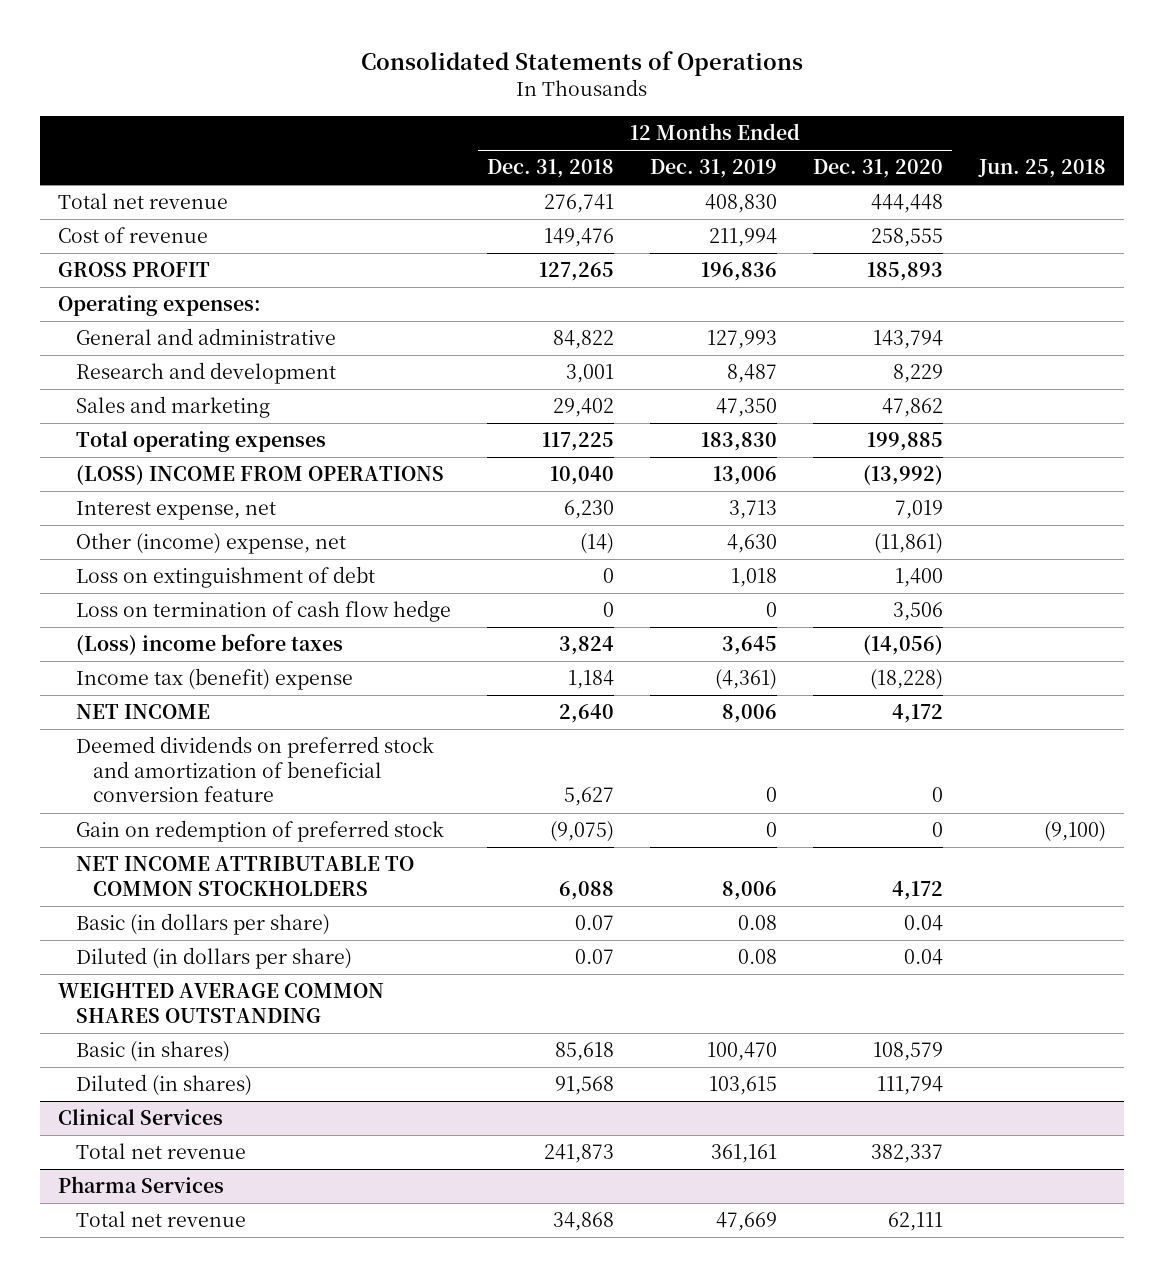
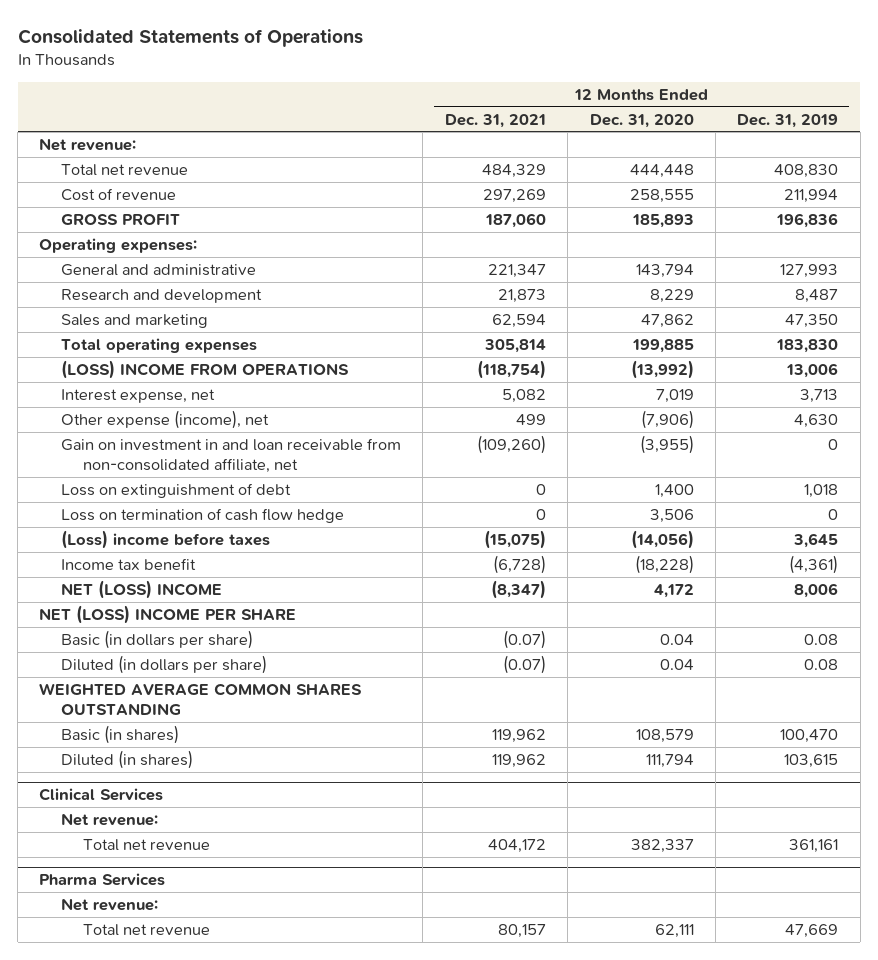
[486,159,614,179] Dec. 31, 2018 -> none
[978,159,1107,179] Jun. 25, 2018 -> none
none -> [444,113,546,128] Dec. 31, 2021
none -> [39,137,137,151] Net revenue:
[75,533,346,555] Other (income) expense, net -> [61,409,270,429] Other expense (income), net
[874,533,944,555] (11,861) -> [640,409,694,429] (7,906)
none -> [61,437,402,474] Gain on investment in and loan receivable from non-consolidated affiliate, net
[75,736,434,803] Deemed dividends on preferred stock and amortization of beneficial conversion feature -> none
[75,820,444,843] Gain on redemption of preferred stock -> none
[75,856,414,896] NET INCOME ATTRIBUTABLE TO COMMON STOCKHOLDERS -> none
[75,668,353,691] Income tax (benefit) expense -> [61,557,197,570] Income tax benefit
[75,704,210,720] NET INCOME -> [61,579,223,599] NET (LOSS) INCOME
none -> [39,604,297,624] NET (LOSS) INCOME PER SHARE
none -> [61,812,159,826] Net revenue:
none -> [61,897,159,911] Net revenue:

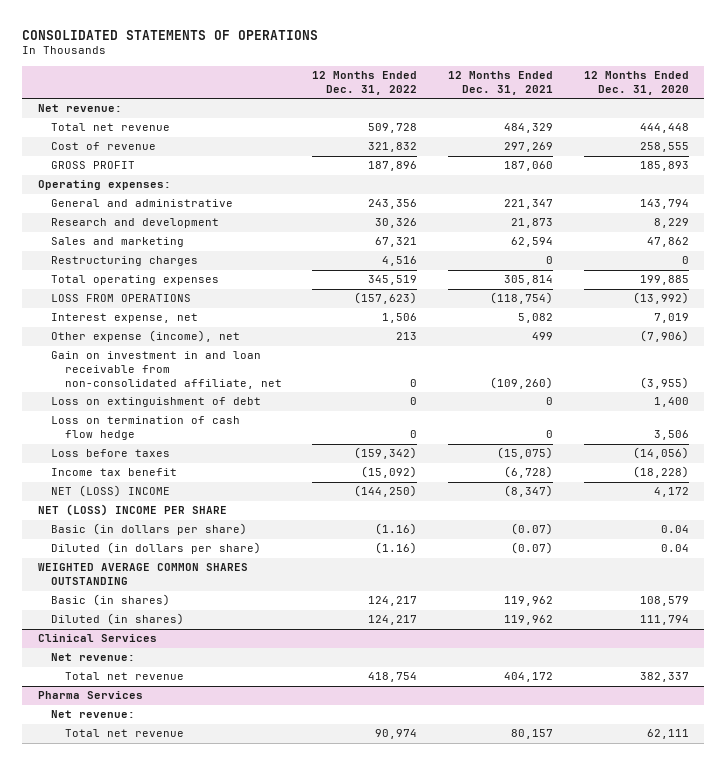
[17,29,363,48] Consolidated Statements of Operations -> [22,29,319,40] CONSOLIDATED STATEMENTS OF OPERATIONS
[737,113,839,128] Dec. 31, 2019 -> none
none -> [312,70,418,95] 12 Months Ended Dec. 31, 2022
none -> [51,256,199,267] Restructuring charges
[61,359,350,379] (LOSS) INCOME FROM OPERATIONS -> [51,294,192,303] LOSS FROM OPERATIONS
[61,529,271,549] (Loss) income before taxes -> [51,449,171,458] Loss before taxes

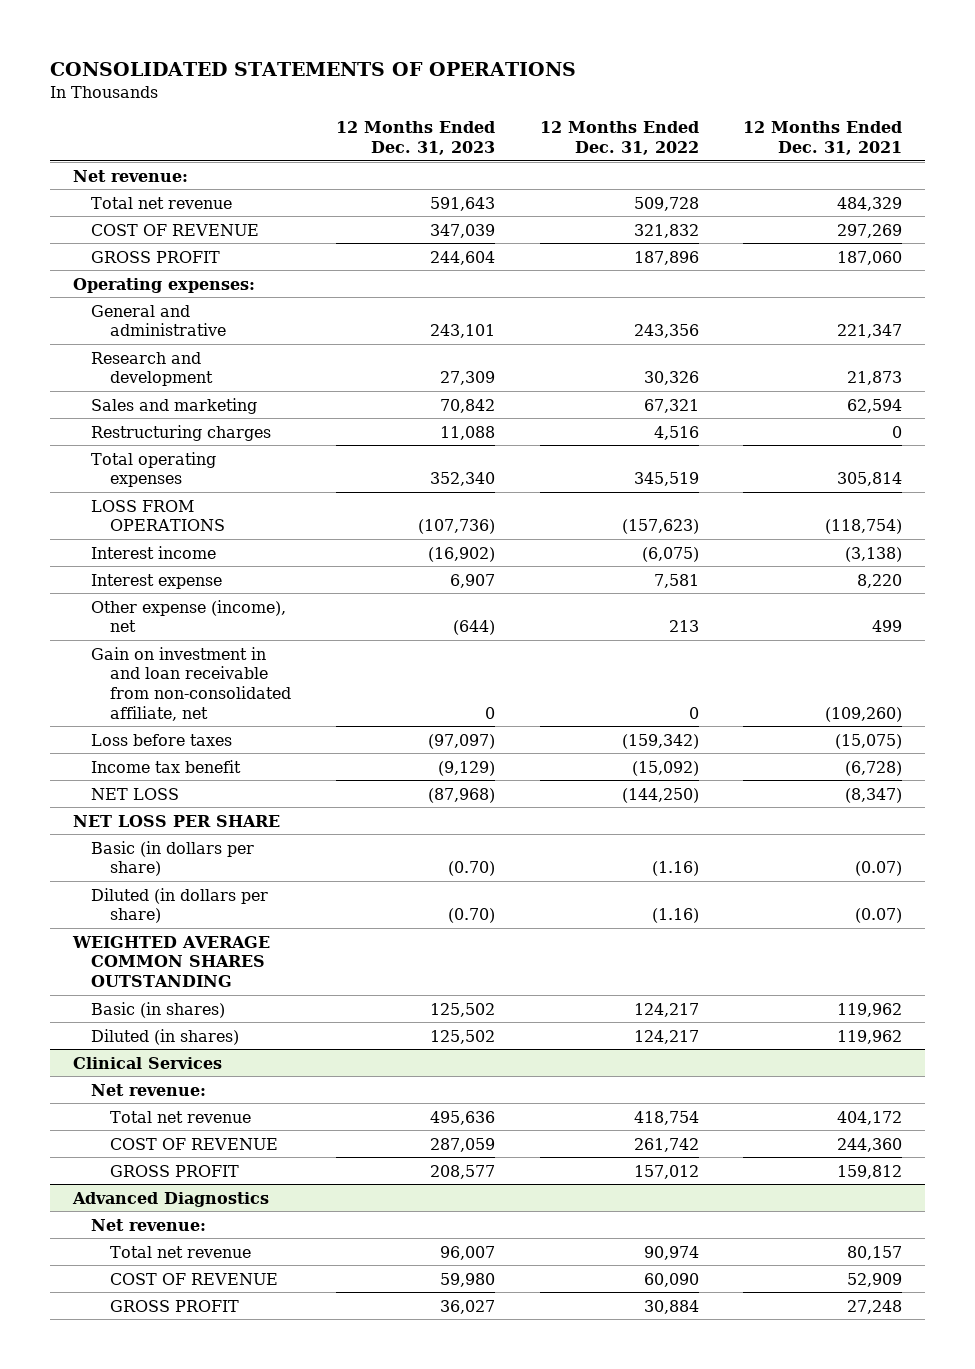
[583,70,689,95] 12 Months Ended Dec. 31, 2020 -> none
none -> [335,121,495,156] 12 Months Ended Dec. 31, 2023
[51,142,157,151] Cost of revenue -> [91,223,260,236] COST OF REVENUE
none -> [91,545,217,559] Interest income
[51,313,199,324] Interest expense, net -> [91,573,223,589] Interest expense
[382,313,418,324] 1,506 -> [653,573,699,588] 7,581
[518,313,554,324] 5,082 -> [857,573,903,588] 8,220
[51,397,262,408] Loss on extinguishment of debt -> none
[51,416,241,441] Loss on termination of cash flow hedge -> none
[51,485,171,498] NET (LOSS) INCOME -> [91,787,180,800] NET LOSS
[37,504,227,517] NET (LOSS) INCOME PER SHARE -> [72,814,280,827] NET LOSS PER SHARE
[37,691,143,700] Pharma Services -> none
none -> [110,1137,279,1150] COST OF REVENUE
none -> [110,1164,240,1177] GROSS PROFIT
none -> [71,1191,269,1207] Advanced Diagnostics
none -> [110,1272,279,1285] COST OF REVENUE
none -> [110,1299,240,1312] GROSS PROFIT

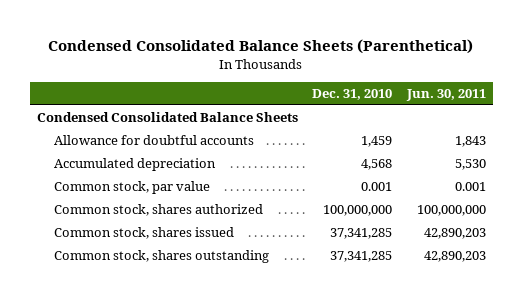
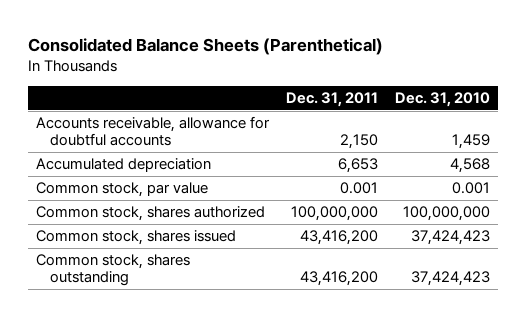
[48,38,474,54] Condensed Consolidated Balance Sheets (Parenthetical) -> [28,38,384,56] Consolidated Balance Sheets (Parenthetical)
[405,89,486,102] Jun. 30, 2011 -> none
none -> [286,92,379,108] Dec. 31, 2011
[37,112,299,123] Condensed Consolidated Balance Sheets -> none
[53,135,254,146] Allowance for doubtful accounts -> [36,116,271,147] Accounts receivable, allowance for doubtful accounts
[330,228,393,240] 37,341,285 -> [410,230,490,246] 37,424,423
[330,251,393,263] 37,341,285 -> [410,271,490,287] 37,424,423

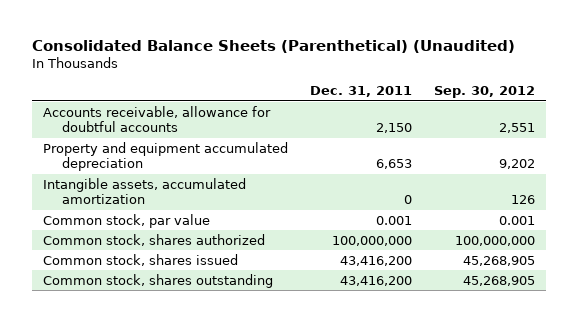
[28,38,384,56] Consolidated Balance Sheets (Parenthetical) -> [32,40,516,54] Consolidated Balance Sheets (Parenthetical) (Unaudited)
[394,92,490,108] Dec. 31, 2010 -> none
none -> [434,86,536,99] Sep. 30, 2012
[36,158,212,173] Accumulated depreciation -> [43,141,289,172] Property and equipment accumulated depreciation
none -> [43,177,247,205] Intangible assets, accumulated amortization

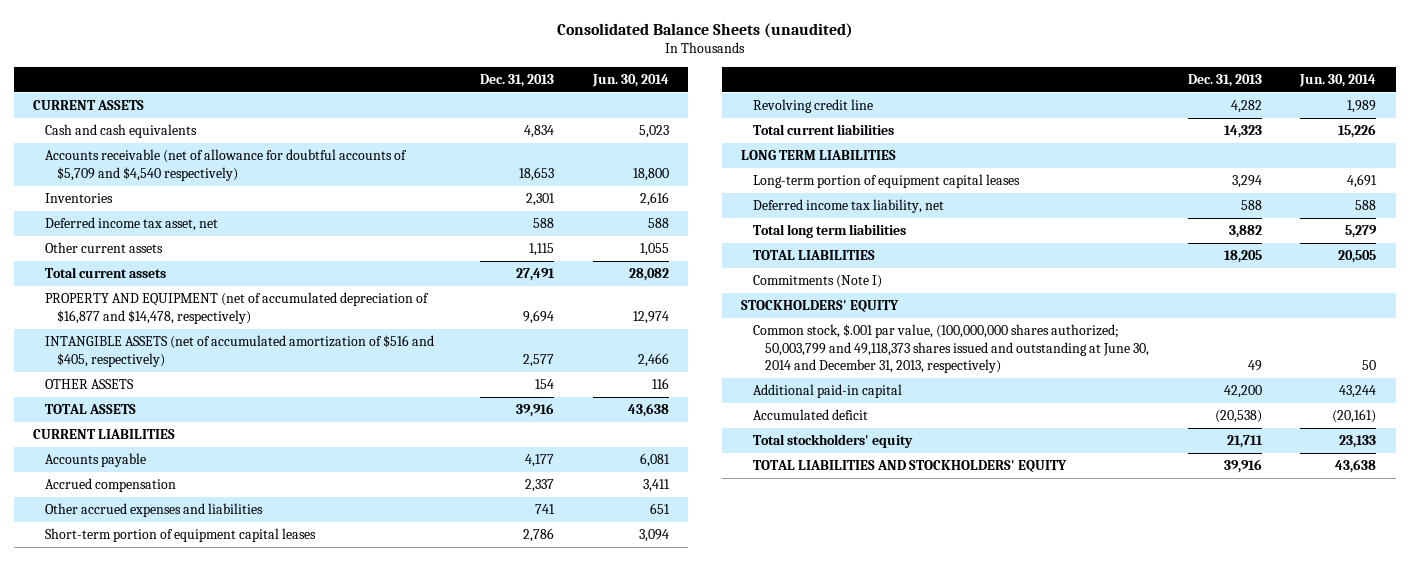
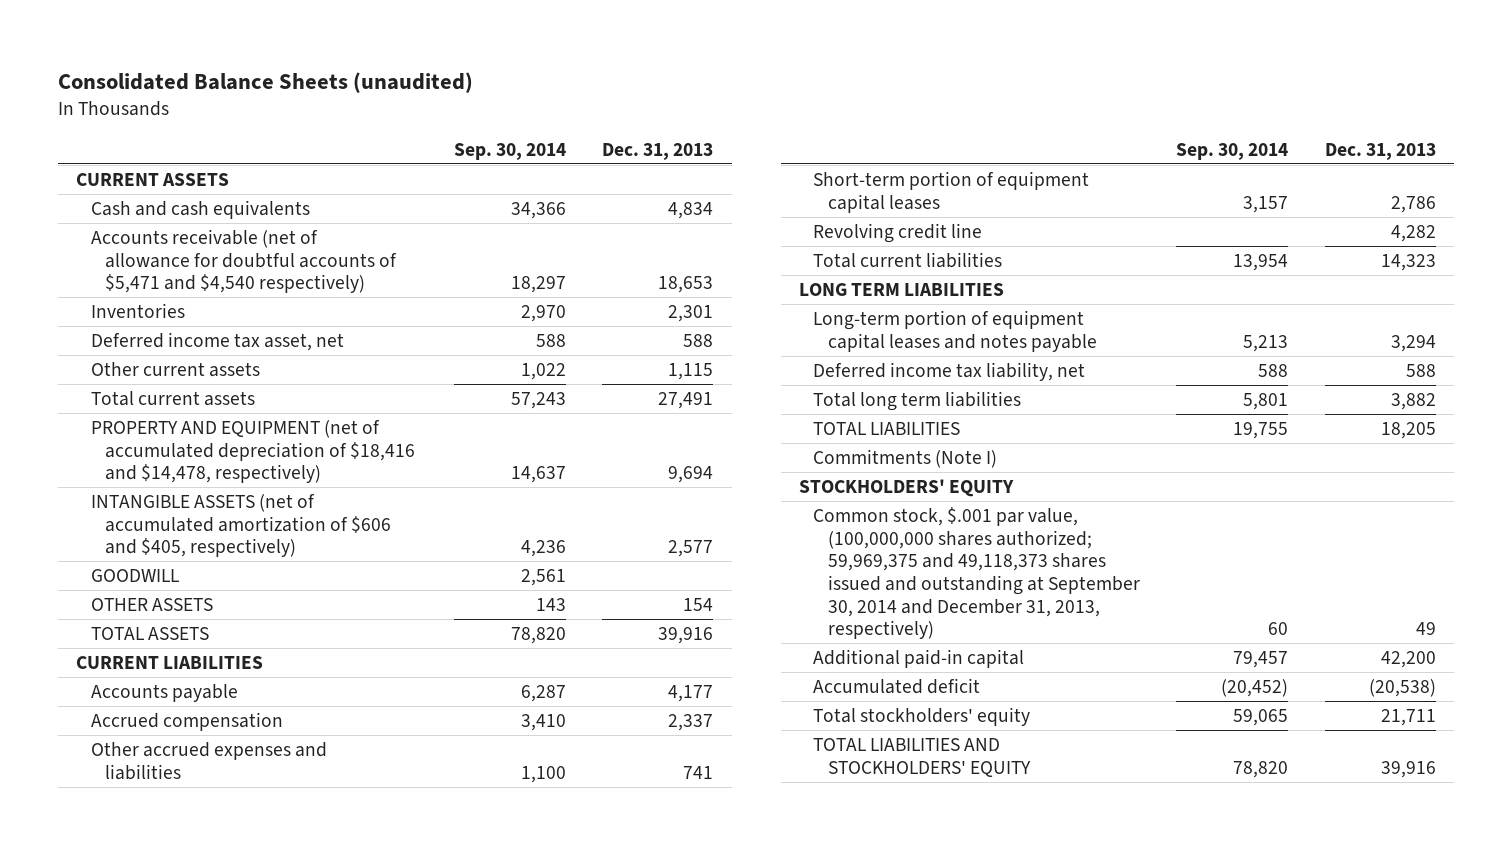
[591,73,669,87] Jun. 30, 2014 -> none
none -> [453,143,566,161] Sep. 30, 2014
[45,149,408,181] Accounts receivable (net of allowance for doubtful accounts of $5,709 and $4,540 respectively) -> [90,228,397,294] Accounts receivable (net of allowance for doubtful accounts of $5,471 and $4,540 respectively)
[45,292,430,324] PROPERTY AND EQUIPMENT (net of accumulated depreciation of $16,877 and $14,478, respectively) -> [90,419,415,484] PROPERTY AND EQUIPMENT (net of accumulated depreciation of $18,416 and $14,478, respectively)
[45,335,435,367] INTANGIBLE ASSETS (net of accumulated amortization of $516 and $405, respectively) -> [90,493,391,558] INTANGIBLE ASSETS (net of accumulated amortization of $606 and $405, respectively)
none -> [90,568,179,582] GOODWILL
[753,174,1021,189] Long-term portion of equipment capital leases -> [813,309,1097,352] Long-term portion of equipment capital leases and notes payable
[753,324,1149,374] Common stock, $.001 par value, (100,000,000 shares authorized; 50,003,799 and 49,118,373 shares issued and outstanding at June 30, 2014 and December 31, 2013, respectively) -> [813,506,1140,640] Common stock, $.001 par value, (100,000,000 shares authorized; 59,969,375 and 49,118,373 shares issued and outstanding at September 30, 2014 and December 31, 2013, respectively)

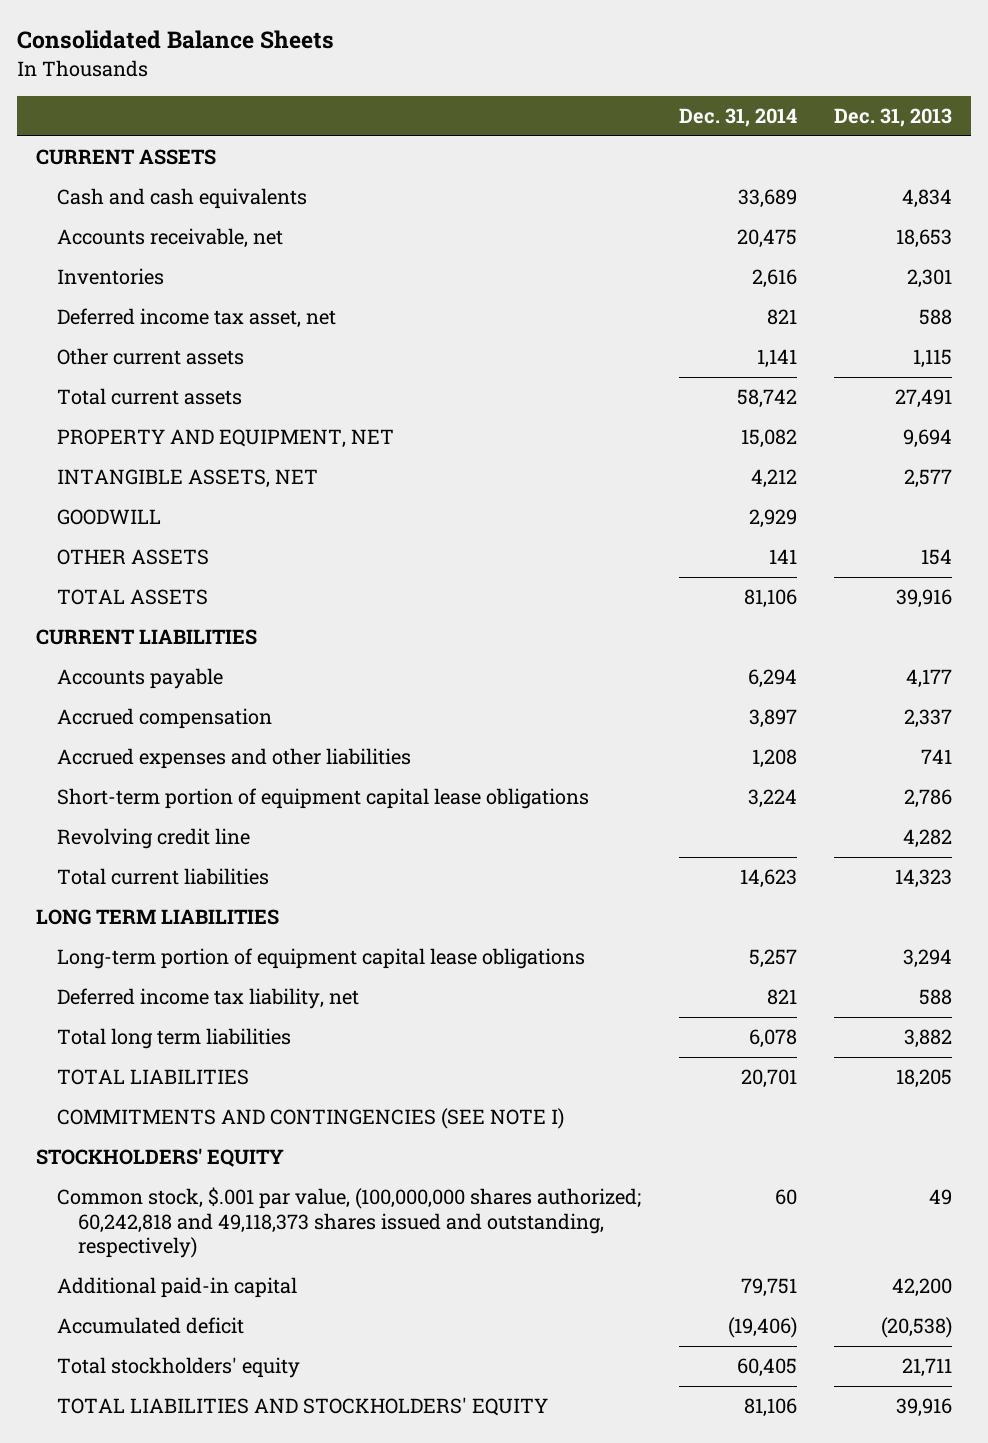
[58,71,474,93] Consolidated Balance Sheets (unaudited) -> [17,30,335,50] Consolidated Balance Sheets
[453,143,566,161] Sep. 30, 2014 -> none
none -> [678,108,797,128] Dec. 31, 2014
[90,228,397,294] Accounts receivable (net of allowance for doubtful accounts of $5,471 and $4,540 respectively) -> [56,228,283,249] Accounts receivable, net
[90,419,415,484] PROPERTY AND EQUIPMENT (net of accumulated depreciation of $18,416 and $14,478, respectively) -> [56,429,394,449] PROPERTY AND EQUIPMENT, NET
[90,493,391,558] INTANGIBLE ASSETS (net of accumulated amortization of $606 and $405, respectively) -> [56,469,318,489] INTANGIBLE ASSETS, NET
[90,741,327,780] Other accrued expenses and liabilities -> [56,748,411,770] Accrued expenses and other liabilities
[813,170,1090,213] Short-term portion of equipment capital leases -> [56,788,589,810] Short-term portion of equipment capital lease obligations
[813,309,1097,352] Long-term portion of equipment capital leases and notes payable -> [56,948,585,970] Long-term portion of equipment capital lease obligations
[813,448,998,468] Commitments (Note I) -> [56,1108,564,1130] COMMITMENTS AND CONTINGENCIES (SEE NOTE I)
[813,506,1140,640] Common stock, $.001 par value, (100,000,000 shares authorized; 59,969,375 and 49,118,373 shares issued and outstanding at September 30, 2014 and December 31, 2013, respectively) -> [56,1187,641,1259] Common stock, $.001 par value, (100,000,000 shares authorized; 60,242,818 and 49,118,373 shares issued and outstanding, respectively)

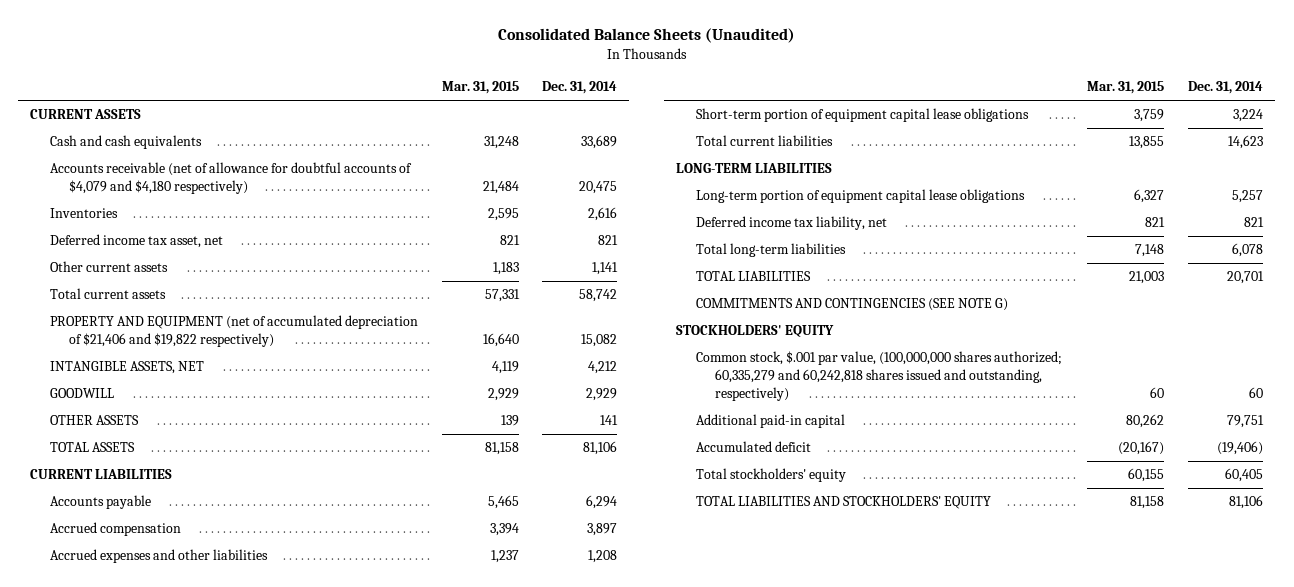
[17,30,335,50] Consolidated Balance Sheets -> [497,28,795,44] Consolidated Balance Sheets (Unaudited)
[834,108,953,128] Dec. 31, 2013 -> none
none -> [441,81,519,95] Mar. 31, 2015
[56,228,283,249] Accounts receivable, net -> [49,162,412,195] Accounts receivable (net of allowance for doubtful accounts of $4,079 and $4,180 respectively)
[56,429,394,449] PROPERTY AND EQUIPMENT, NET -> [49,315,418,348] PROPERTY AND EQUIPMENT (net of accumulated depreciation of $21,406 and $19,822 respectively)
[56,828,250,850] Revolving credit line -> none
[36,909,280,926] LONG TERM LIABILITIES -> [676,163,833,174] LONG-TERM LIABILITIES
[56,1028,291,1050] Total long term liabilities -> [695,243,846,258] Total long-term liabilities
[56,1108,564,1130] COMMITMENTS AND CONTINGENCIES (SEE NOTE I) -> [695,298,1008,312] COMMITMENTS AND CONTINGENCIES (SEE NOTE G)
[56,1187,641,1259] Common stock, $.001 par value, (100,000,000 shares authorized; 60,242,818 and 49,118,373 shares issued and outstanding, respectively) -> [695,351,1062,402] Common stock, $.001 par value, (100,000,000 shares authorized; 60,335,279 and 60,242,818 shares issued and outstanding, respectively)

